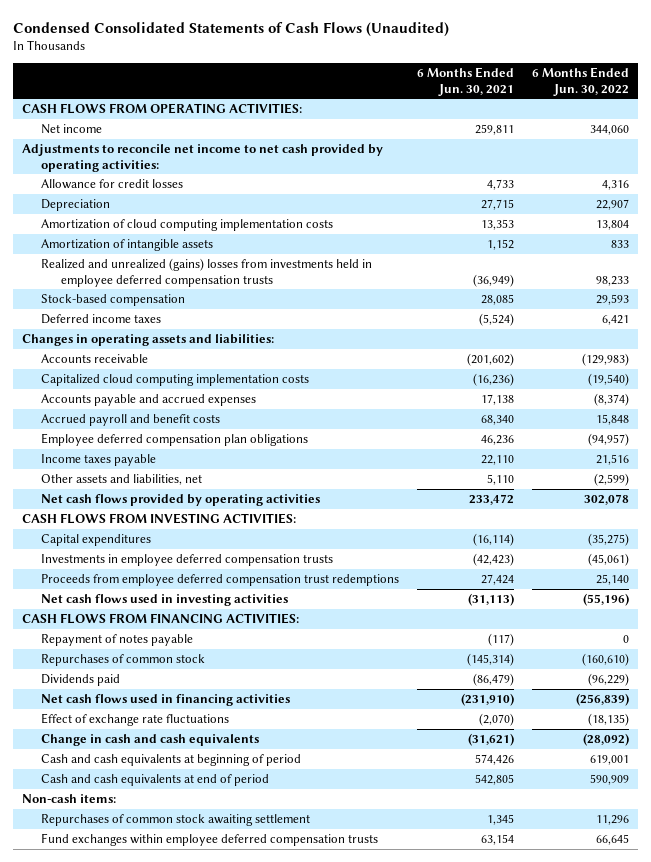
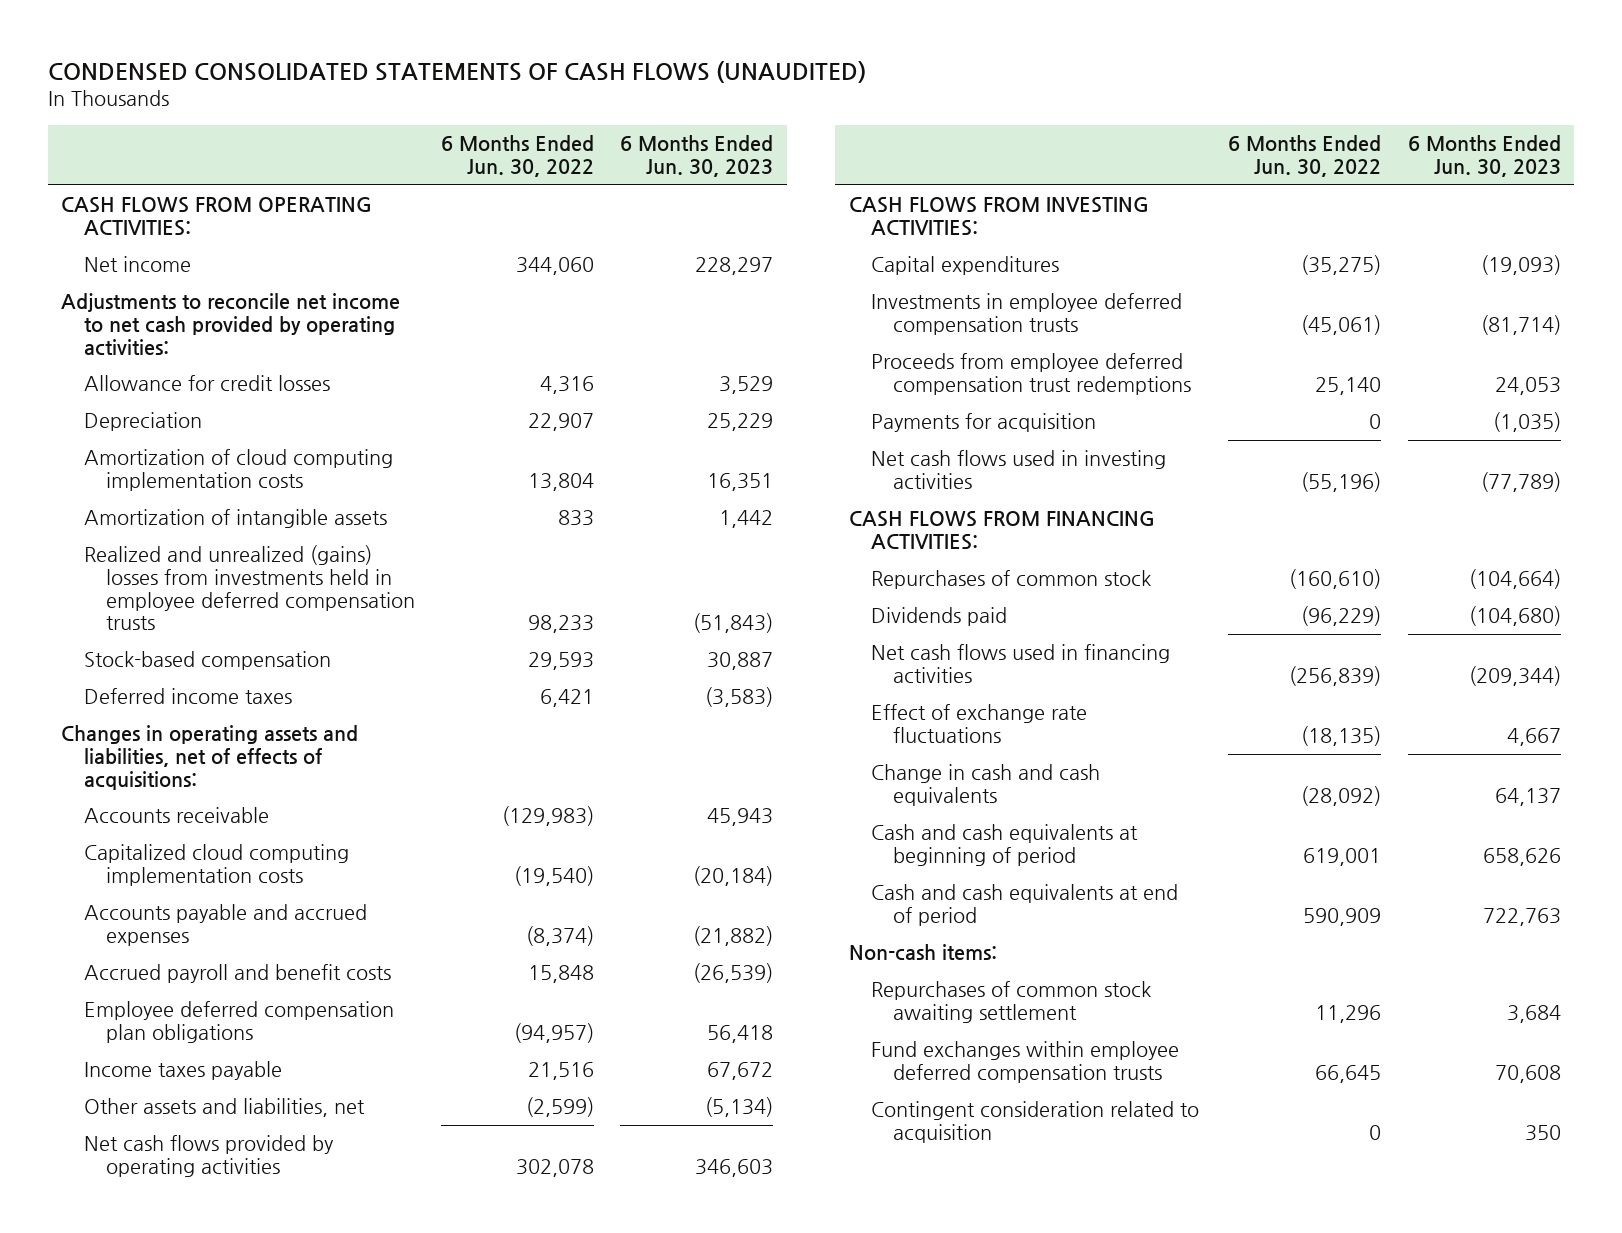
[12,21,449,37] Condensed Consolidated Statements of Cash Flows (Unaudited) -> [48,60,867,83] CONDENSED CONSOLIDATED STATEMENTS OF CASH FLOWS (UNAUDITED)
[417,67,515,96] 6 Months Ended Jun. 30, 2021 -> none
none -> [620,135,774,177] 6 Months Ended Jun. 30, 2023
[21,334,274,347] Changes in operating assets and liabilities: -> [61,725,359,790] Changes in operating assets and liabilities, net of effects of acquisitions:
none -> [870,413,1096,433] Payments for acquisition
[41,634,194,647] Repayment of notes payable -> none
none -> [870,1101,1199,1144] Contingent consideration related to acquisition

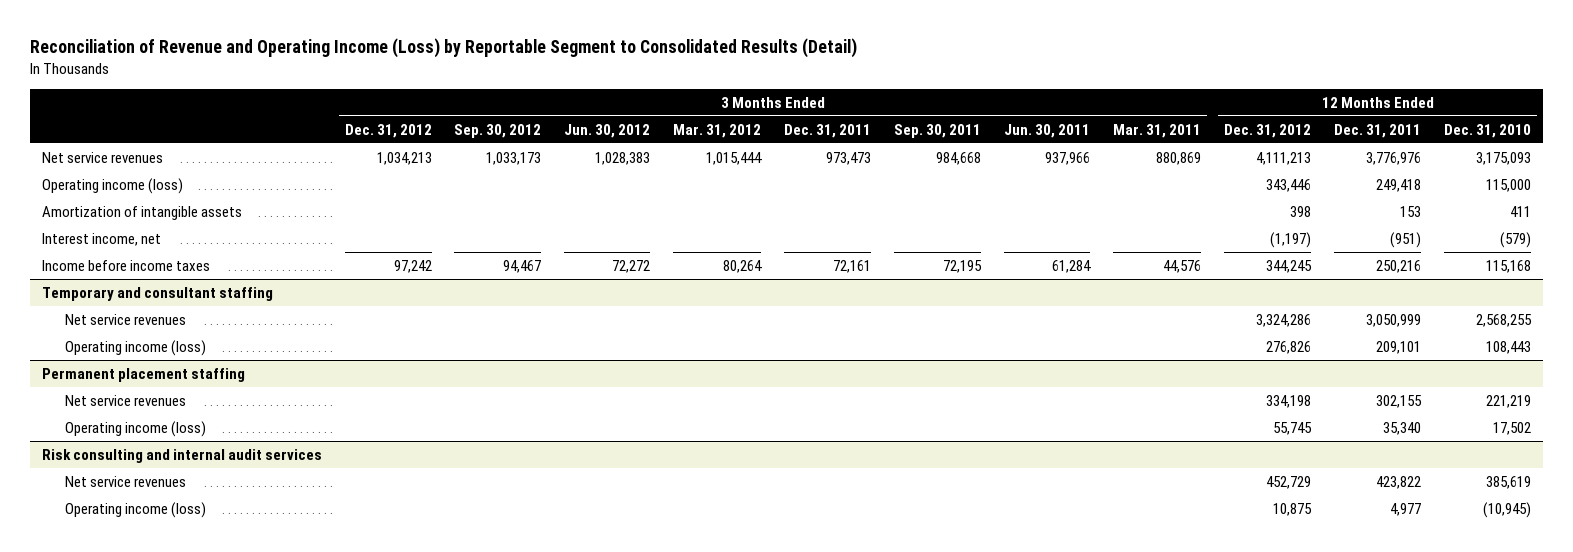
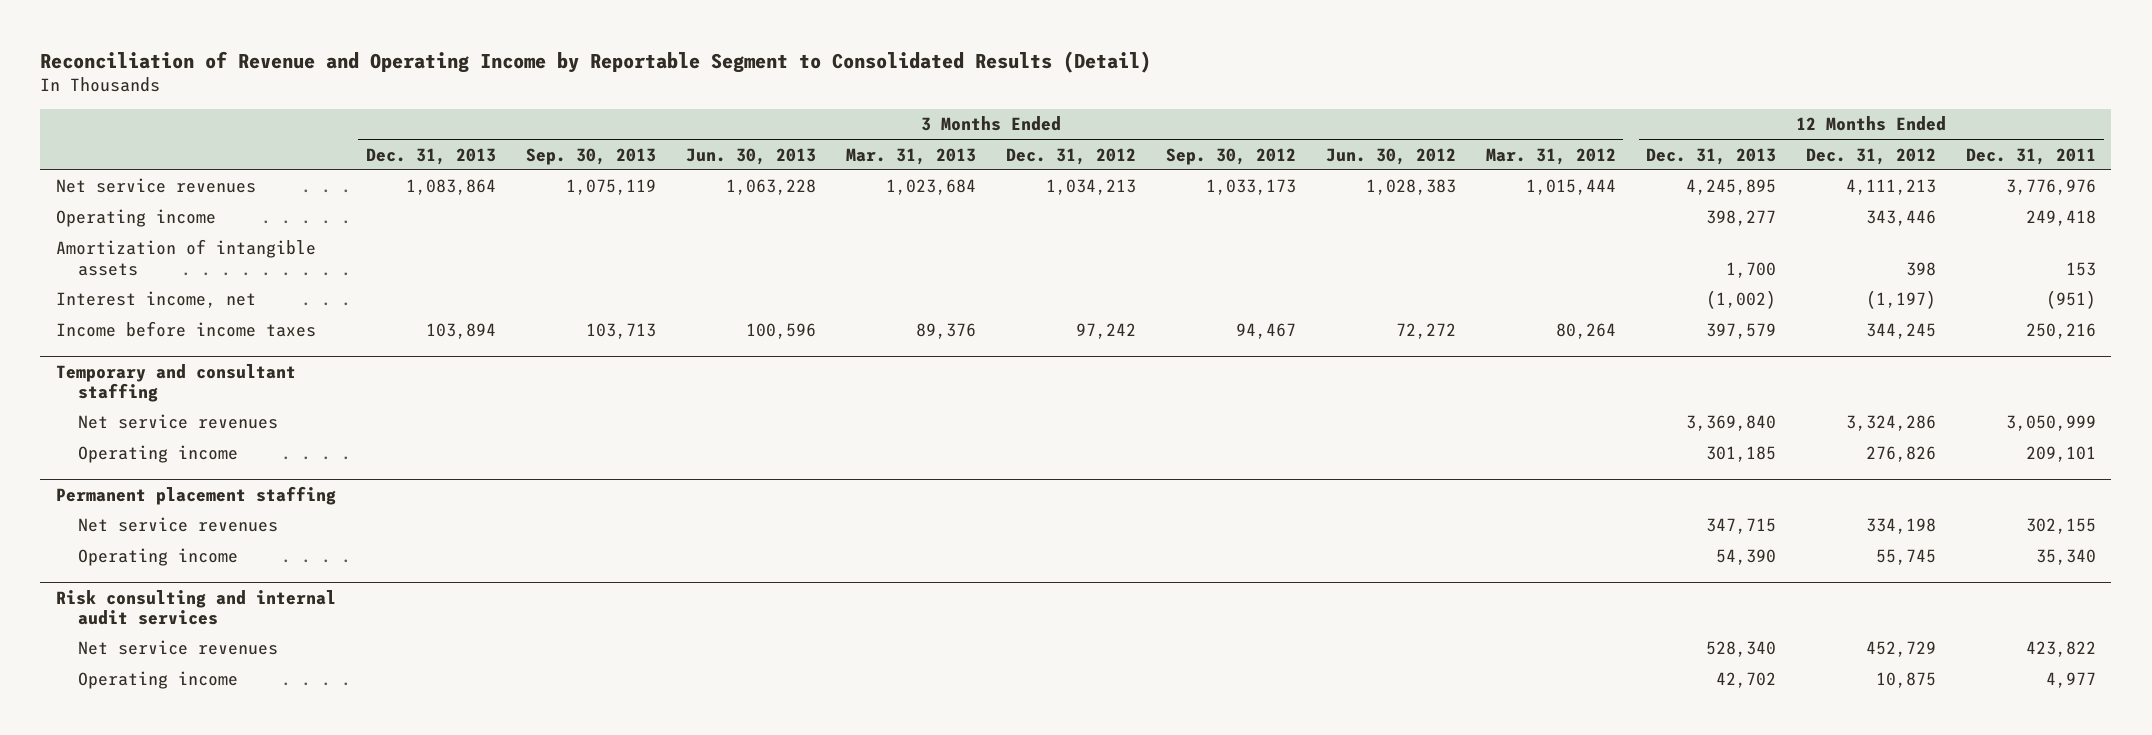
[30,38,858,59] Reconciliation of Revenue and Operating Income (Loss) by Reportable Segment to Consolidated Results (Detail) -> [40,50,1152,73] Reconciliation of Revenue and Operating Income by Reportable Segment to Consolidated Results (Detail)
[784,123,872,138] Dec. 31, 2011 -> none
[894,123,982,138] Sep. 30, 2011 -> none
[1004,123,1091,138] Jun. 30, 2011 -> none
[1113,123,1202,138] Mar. 31, 2011 -> none
[1444,123,1532,138] Dec. 31, 2010 -> none
none -> [365,147,496,165] Dec. 31, 2013
none -> [525,147,656,165] Sep. 30, 2013
none -> [685,147,816,165] Jun. 30, 2013
none -> [845,147,976,165] Mar. 31, 2013
none -> [1646,147,1777,165] Dec. 31, 2013
[41,177,183,194] Operating income (loss) -> [55,209,216,228] Operating income
[65,339,207,356] Operating income (loss) -> [77,445,238,464] Operating income
[65,420,207,437] Operating income (loss) -> [77,548,238,567] Operating income
[65,501,207,518] Operating income (loss) -> [77,671,238,690] Operating income

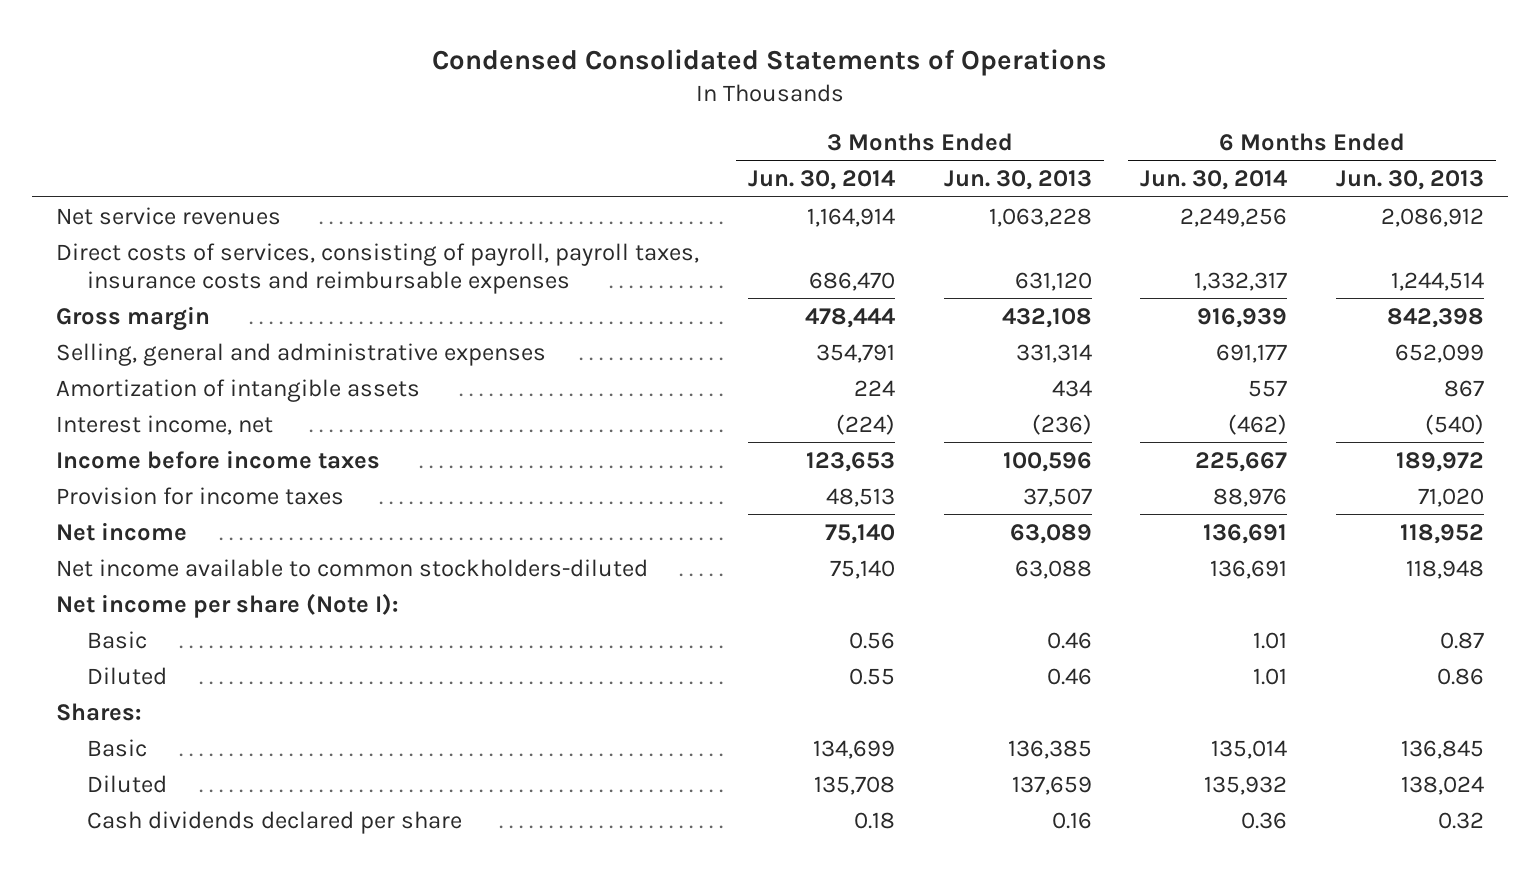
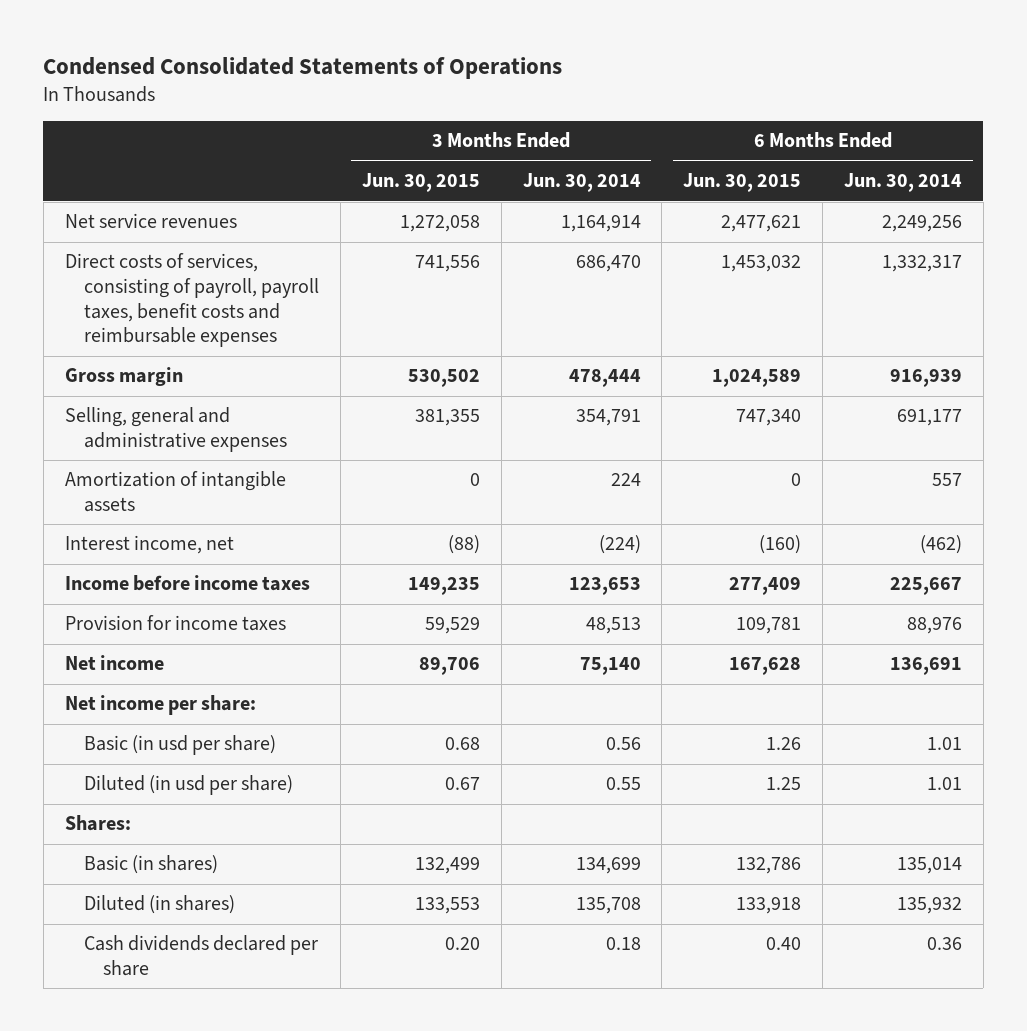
[943,170,1092,191] Jun. 30, 2013 -> none
[1336,170,1485,191] Jun. 30, 2013 -> none
none -> [361,173,480,193] Jun. 30, 2015
none -> [683,173,802,193] Jun. 30, 2015
[56,242,700,294] Direct costs of services, consisting of payroll, payroll taxes, insurance costs and reimbursable expenses -> [64,253,319,348] Direct costs of services, consisting of payroll, payroll taxes, benefit costs and reimbursable expenses
[56,558,649,577] Net income available to common stockholders-diluted -> none
[56,592,399,618] Net income per share (Note I): -> [64,695,256,716] Net income per share:
[86,630,147,649] Basic -> [83,735,276,756] Basic (in usd per share)
[86,666,167,685] Diluted -> [83,775,293,796] Diluted (in usd per share)
[86,738,147,757] Basic -> [83,855,218,875] Basic (in shares)
[86,774,167,793] Diluted -> [83,895,235,915] Diluted (in shares)

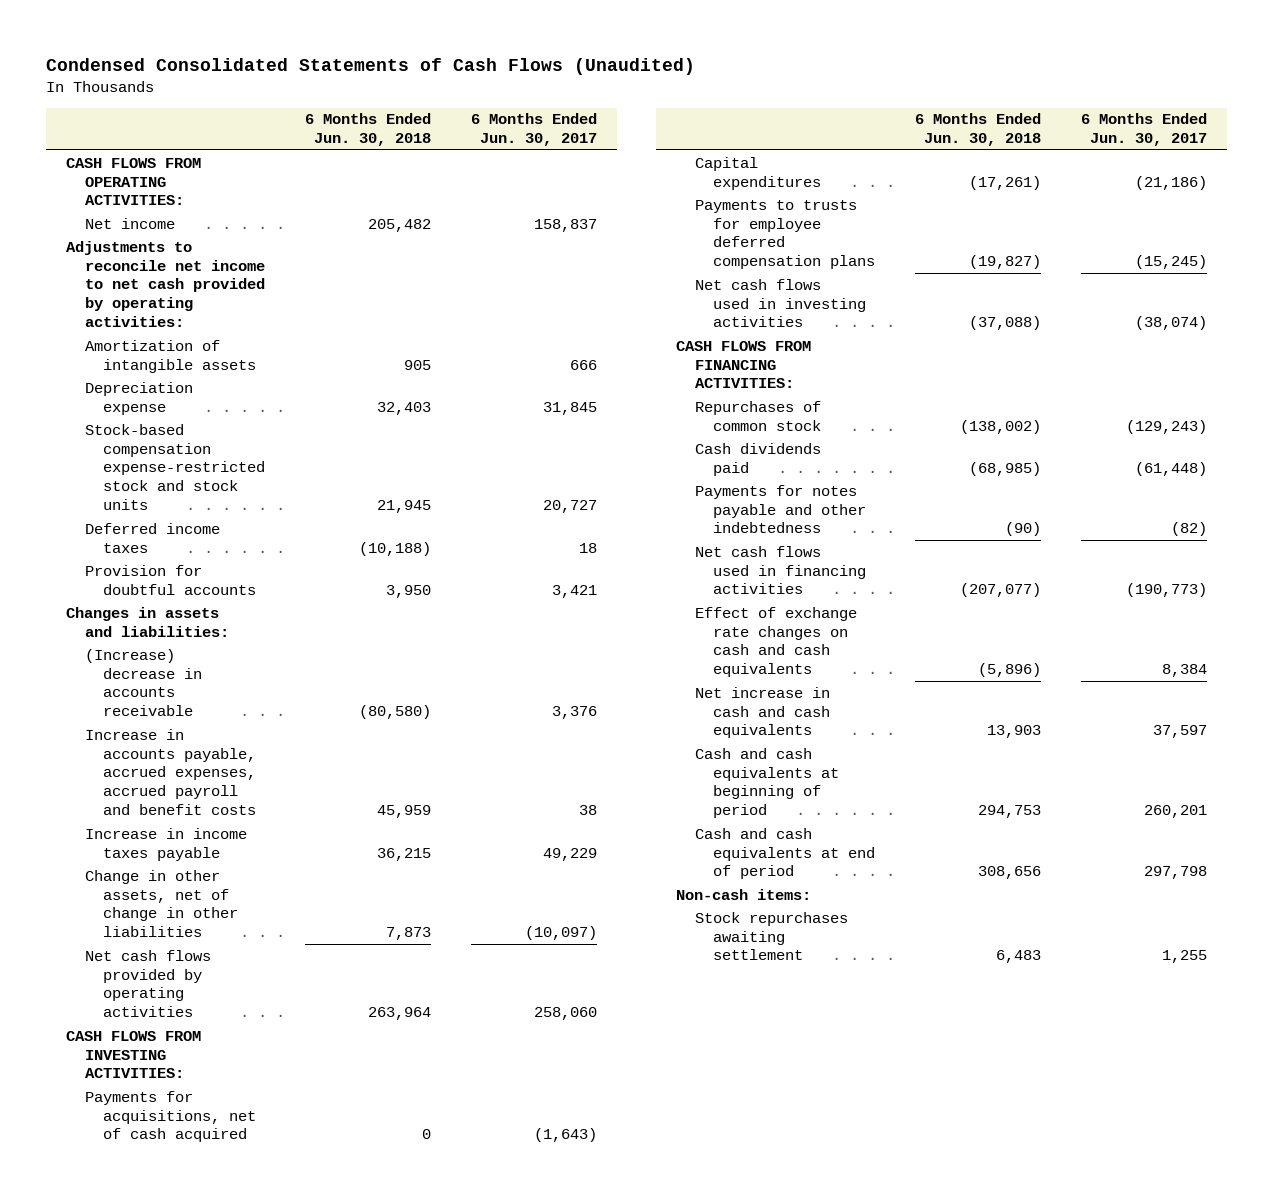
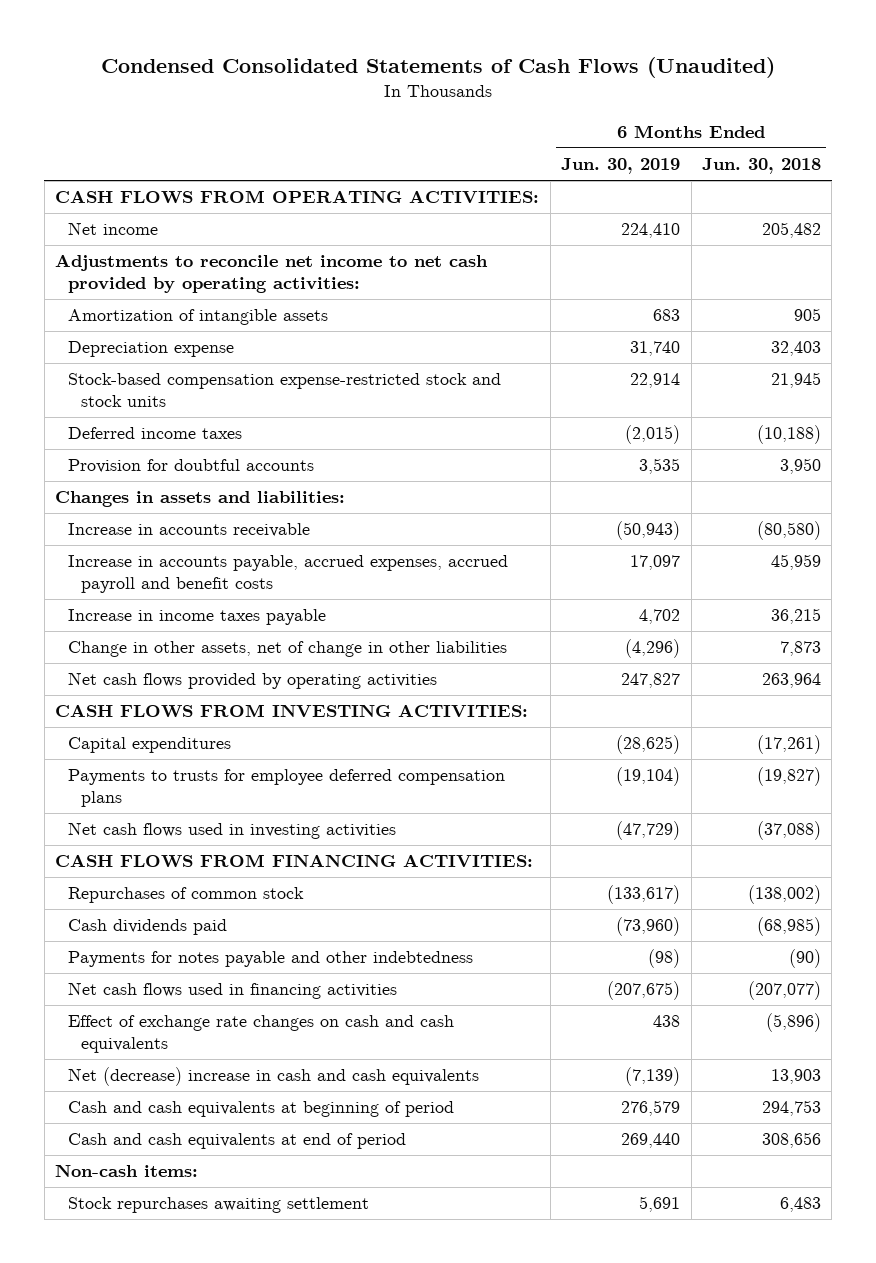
[471,113,598,147] 6 Months Ended Jun. 30, 2017 -> none
none -> [561,158,681,175] Jun. 30, 2019
[84,648,203,717] (Increase) decrease in accounts receivable -> [68,523,311,538] Increase in accounts receivable
[84,1090,257,1143] Payments for acquisitions, net of cash acquired -> none
[694,686,831,739] Net increase in cash and cash equivalents -> [68,1067,480,1087] Net (decrease) increase in cash and cash equivalents

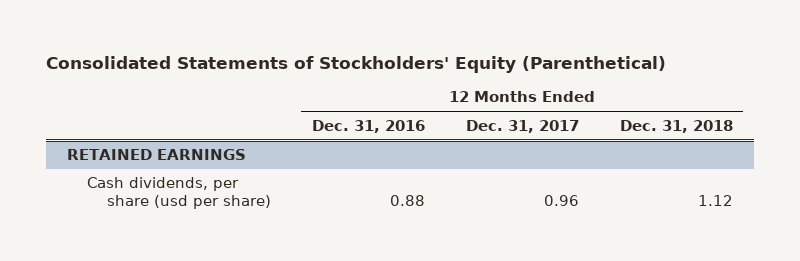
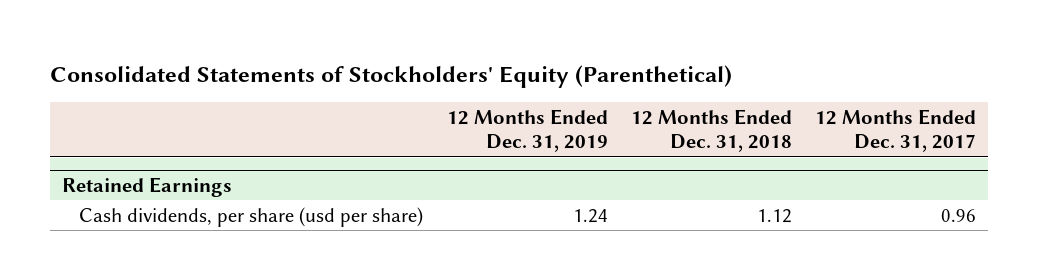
[311,119,425,133] Dec. 31, 2016 -> none
none -> [446,108,608,153] 12 Months Ended Dec. 31, 2019
[66,149,246,161] RETAINED EARNINGS -> [61,176,232,197] Retained Earnings

